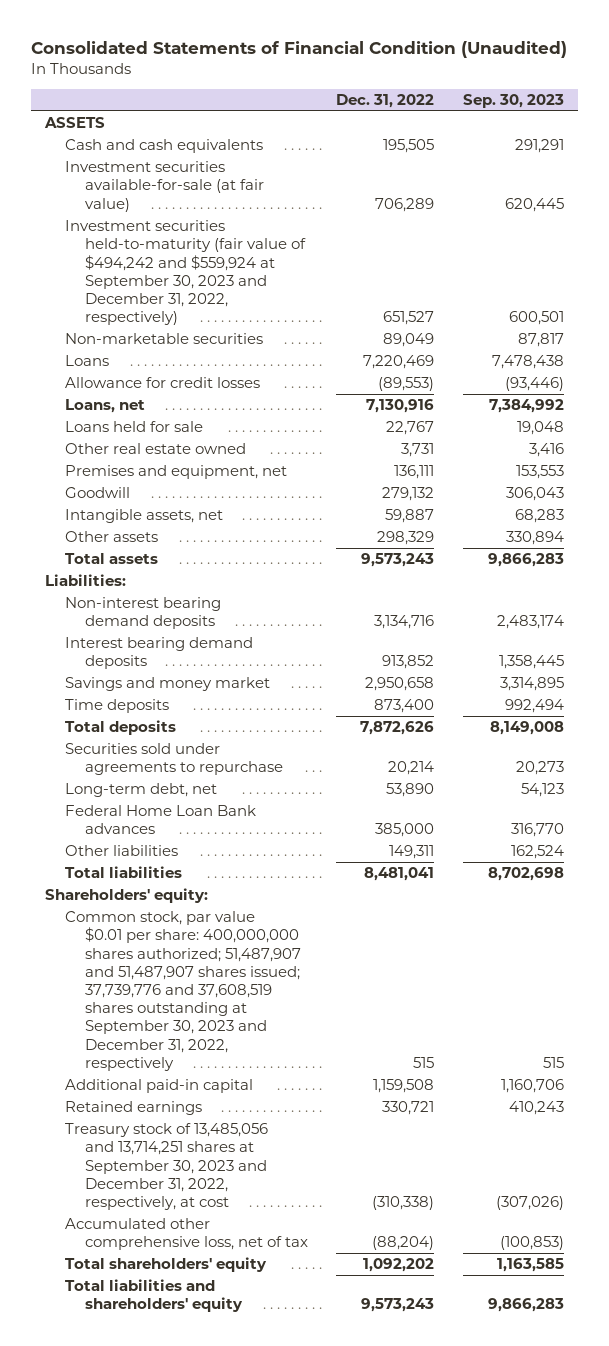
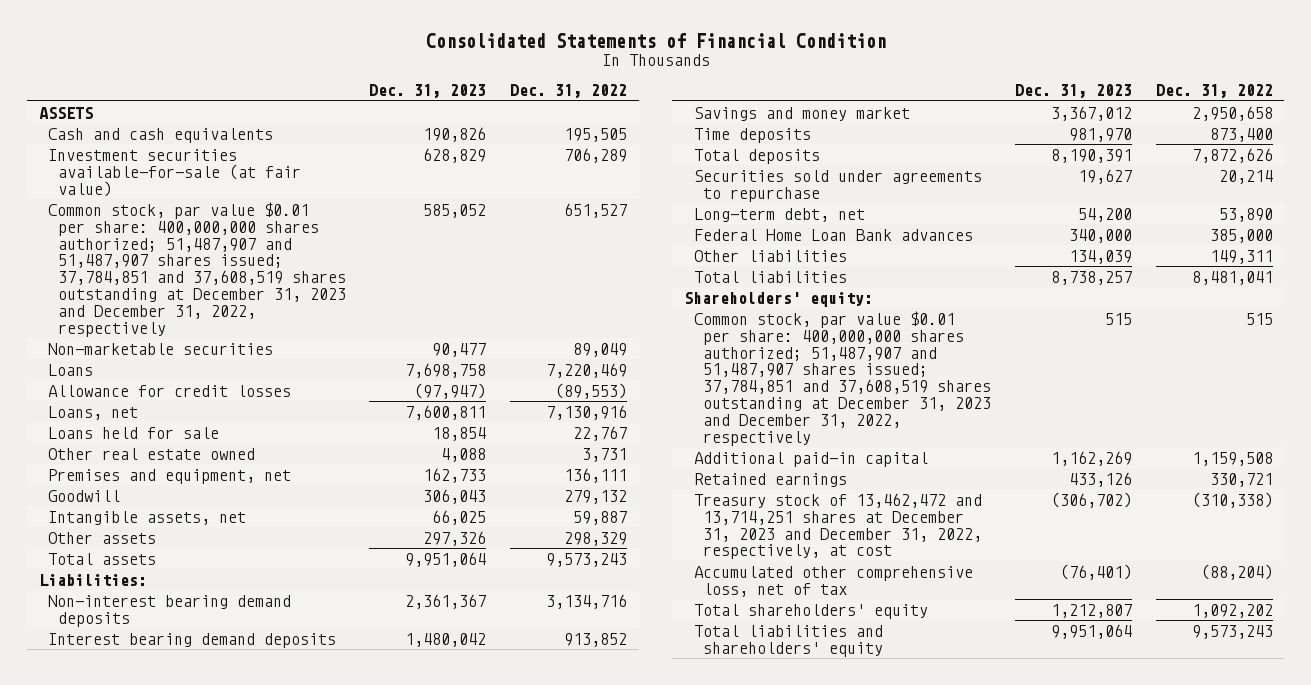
[30,40,567,58] Consolidated Statements of Financial Condition (Unaudited) -> [425,32,886,48] Consolidated Statements of Financial Condition
[462,93,564,108] Sep. 30, 2023 -> none
none -> [369,84,487,99] Dec. 31, 2023
[64,220,306,326] Investment securities held-to-maturity (fair value of $494,242 and $559,924 at September 30, 2023 and December 31, 2022, respectively) -> [48,201,346,337] Common stock, par value $0.01 per share: 400,000,000 shares authorized; 51,487,907 and 51,487,907 shares issued; 37,784,851 and 37,608,519 shares outstanding at December 31, 2023 and December 31, 2022, respectively
[64,911,301,1071] Common stock, par value $0.01 per share: 400,000,000 shares authorized; 51,487,907 and 51,487,907 shares issued; 37,739,776 and 37,608,519 shares outstanding at September 30, 2023 and December 31, 2022, respectively -> [693,310,992,446] Common stock, par value $0.01 per share: 400,000,000 shares authorized; 51,487,907 and 51,487,907 shares issued; 37,784,851 and 37,608,519 shares outstanding at December 31, 2023 and December 31, 2022, respectively
[64,1123,268,1211] Treasury stock of 13,485,056 and 13,714,251 shares at September 30, 2023 and December 31, 2022, respectively, at cost -> [693,492,983,560] Treasury stock of 13,462,472 and 13,714,251 shares at December 31, 2023 and December 31, 2022, respectively, at cost

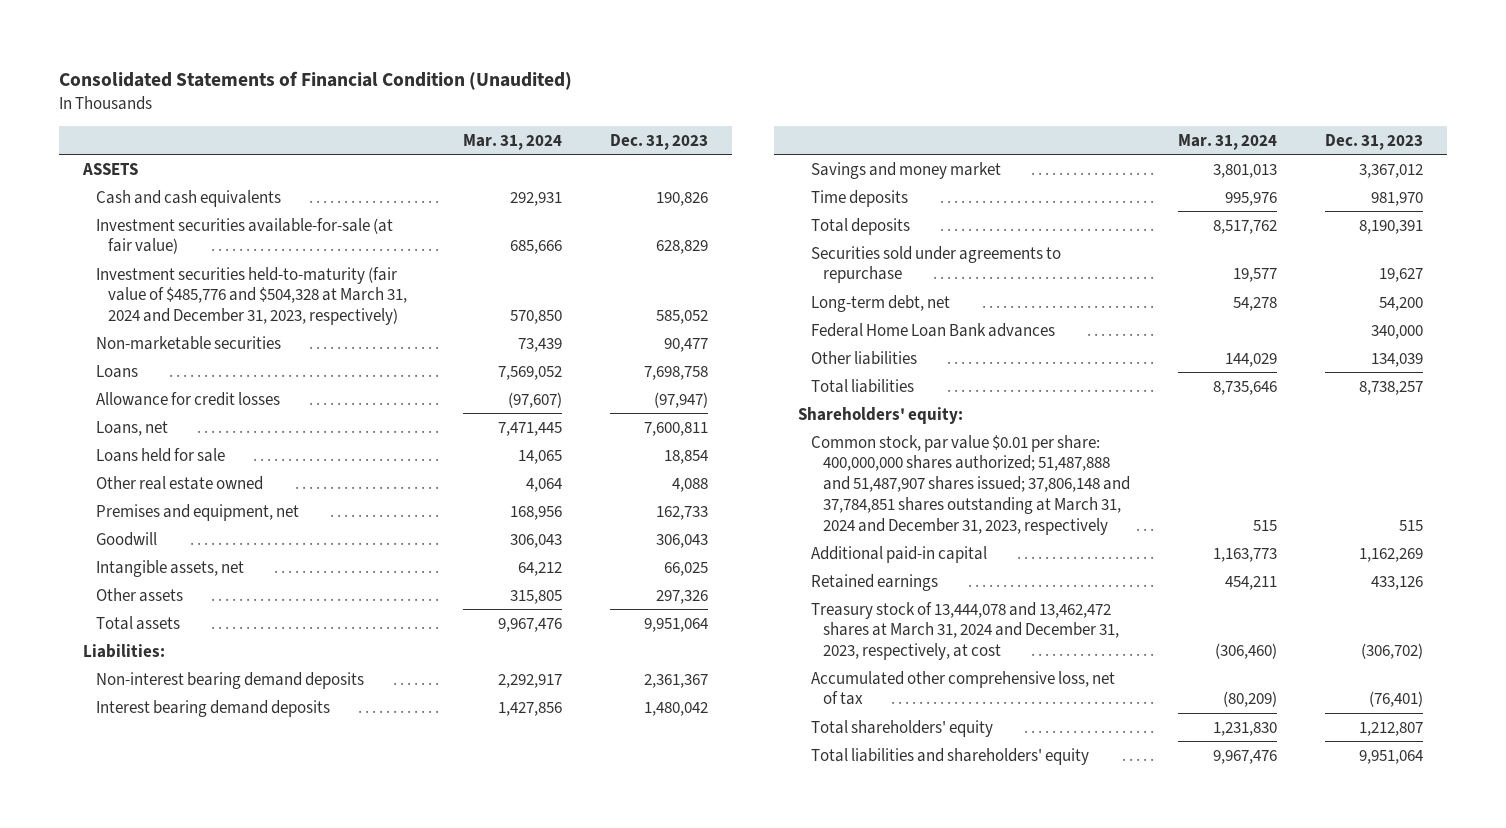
[425,32,886,48] Consolidated Statements of Financial Condition -> [59,70,573,90] Consolidated Statements of Financial Condition (Unaudited)
[510,84,628,99] Dec. 31, 2022 -> none
none -> [463,133,563,150] Mar. 31, 2024
[48,201,346,337] Common stock, par value $0.01 per share: 400,000,000 shares authorized; 51,487,907 and 51,487,907 shares issued; 37,784,851 and 37,608,519 shares outstanding at December 31, 2023 and December 31, 2022, respectively -> [95,266,408,326] Investment securities held-to-maturity (fair value of $485,776 and $504,328 at March 31, 2024 and December 31, 2023, respectively)
[693,310,992,446] Common stock, par value $0.01 per share: 400,000,000 shares authorized; 51,487,907 and 51,487,907 shares issued; 37,784,851 and 37,608,519 shares outstanding at December 31, 2023 and December 31, 2022, respectively -> [810,434,1131,535] Common stock, par value $0.01 per share: 400,000,000 shares authorized; 51,487,888 and 51,487,907 shares issued; 37,806,148 and 37,784,851 shares outstanding at March 31, 2024 and December 31, 2023, respectively
[693,492,983,560] Treasury stock of 13,462,472 and 13,714,251 shares at December 31, 2023 and December 31, 2022, respectively, at cost -> [810,601,1120,661] Treasury stock of 13,444,078 and 13,462,472 shares at March 31, 2024 and December 31, 2023, respectively, at cost

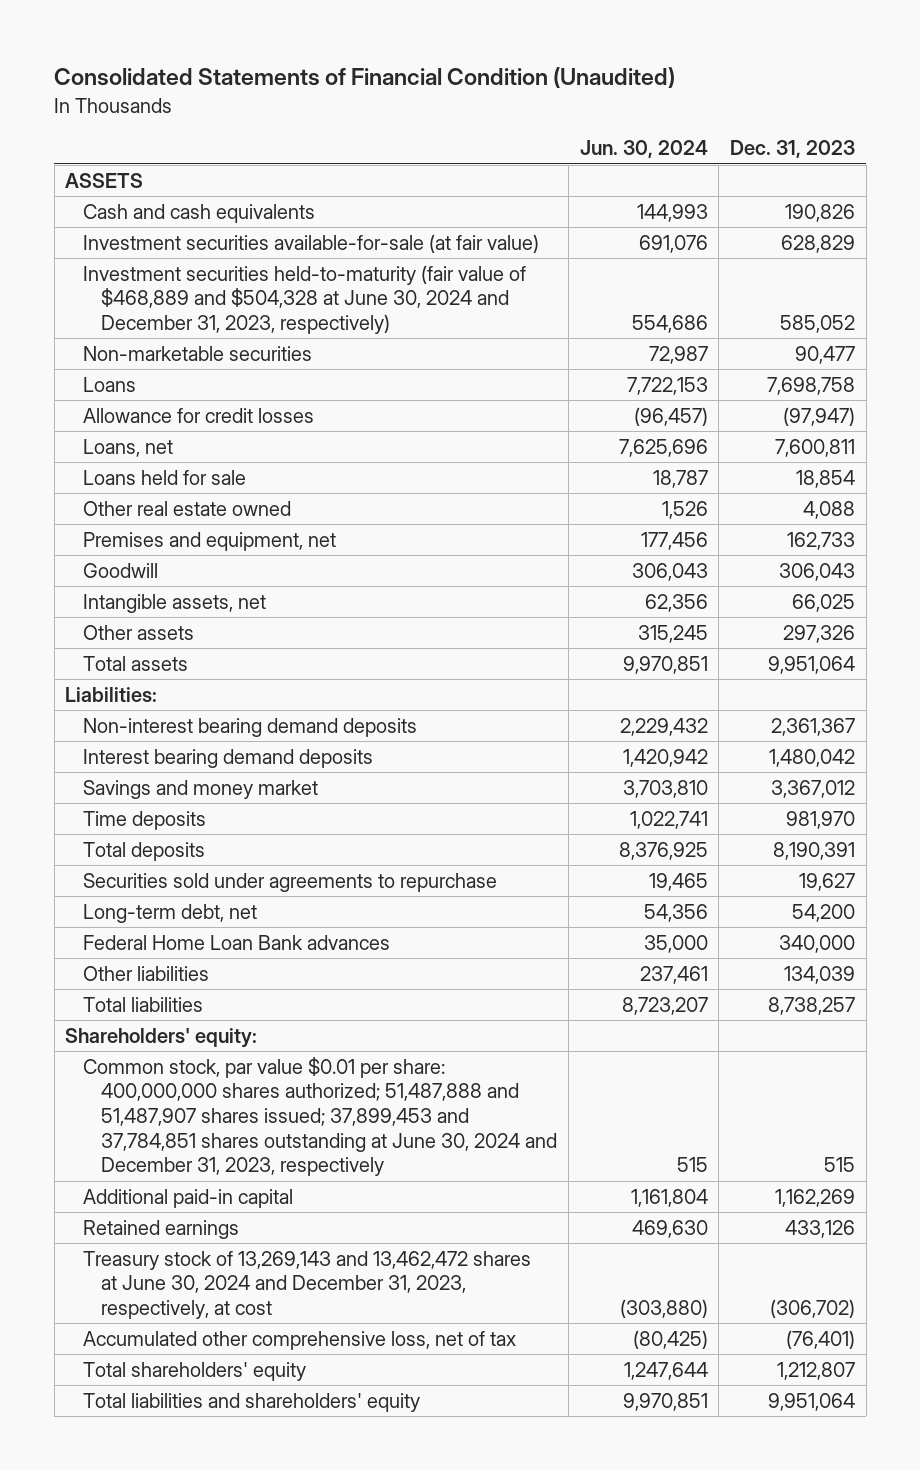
[463,133,563,150] Mar. 31, 2024 -> none
none -> [579,140,708,159] Jun. 30, 2024
[95,266,408,326] Investment securities held-to-maturity (fair value of $485,776 and $504,328 at March 31, 2024 and December 31, 2023, respectively) -> [83,264,527,335] Investment securities held-to-maturity (fair value of $468,889 and $504,328 at June 30, 2024 and December 31, 2023, respectively)
[810,434,1131,535] Common stock, par value $0.01 per share: 400,000,000 shares authorized; 51,487,888 and 51,487,907 shares issued; 37,806,148 and 37,784,851 shares outstanding at March 31, 2024 and December 31, 2023, respectively -> [83,1056,558,1177] Common stock, par value $0.01 per share: 400,000,000 shares authorized; 51,487,888 and 51,487,907 shares issued; 37,899,453 and 37,784,851 shares outstanding at June 30, 2024 and December 31, 2023, respectively
[810,601,1120,661] Treasury stock of 13,444,078 and 13,462,472 shares at March 31, 2024 and December 31, 2023, respectively, at cost -> [83,1250,532,1320] Treasury stock of 13,269,143 and 13,462,472 shares at June 30, 2024 and December 31, 2023, respectively, at cost

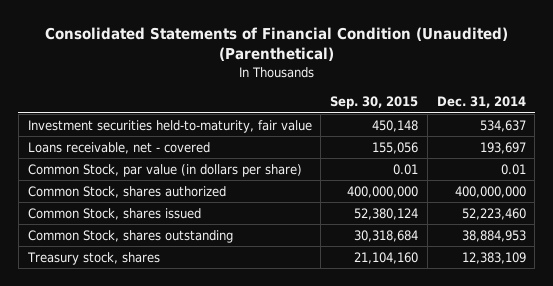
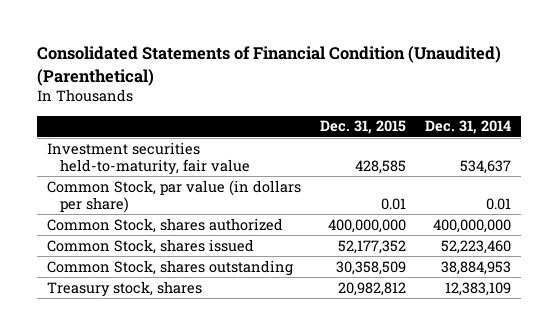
[330,96,419,110] Sep. 30, 2015 -> none
none -> [319,120,406,135] Dec. 31, 2015
[27,142,210,155] Loans receivable, net - covered -> none

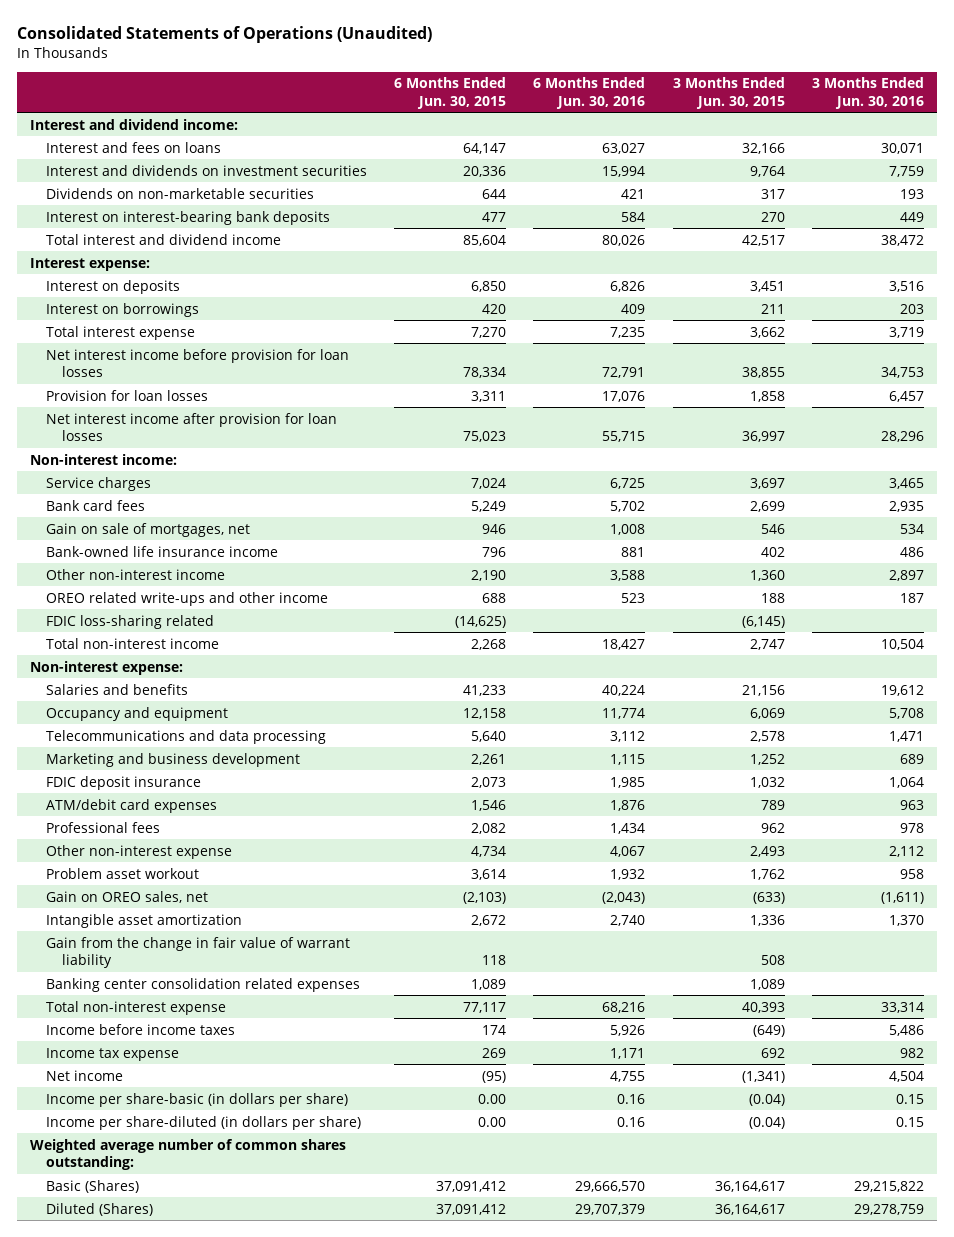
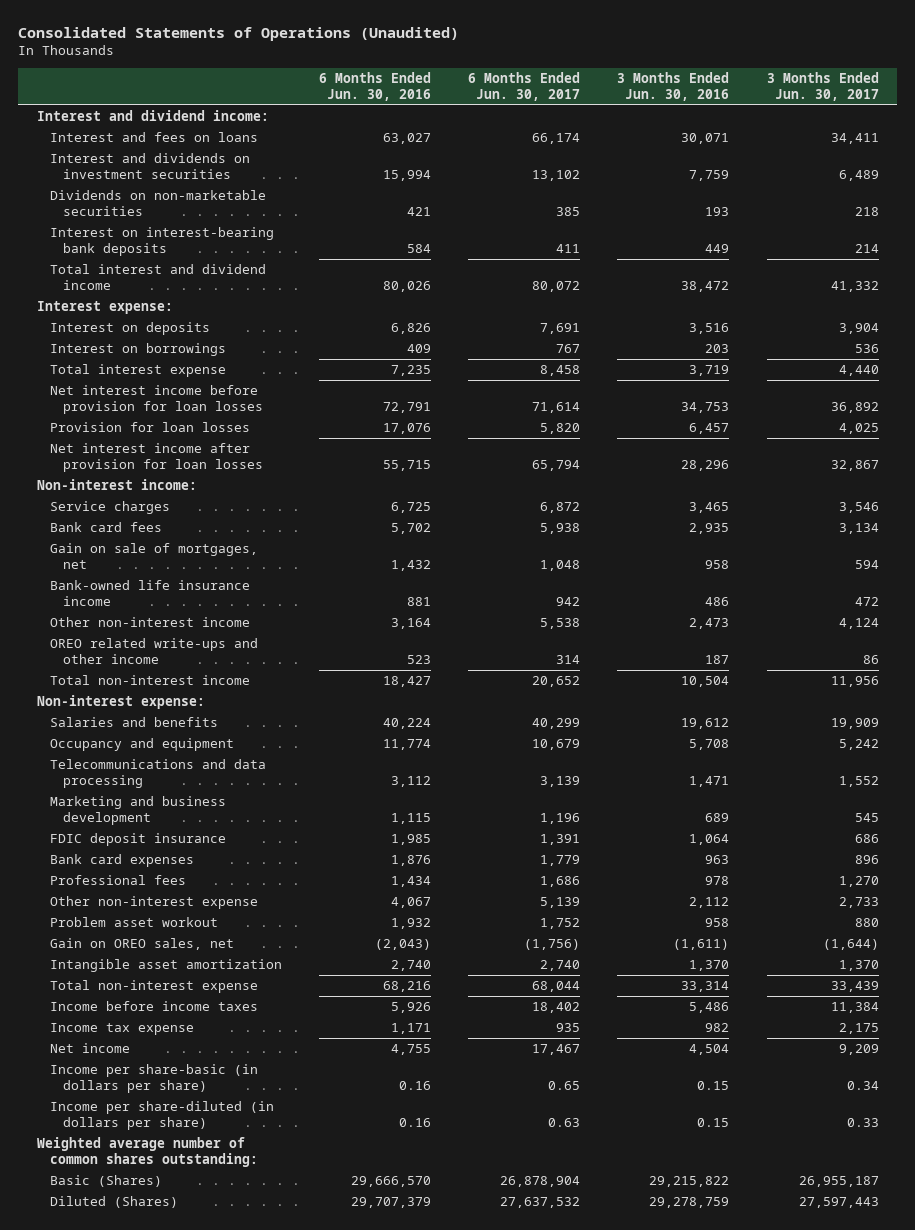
[394,77,507,109] 6 Months Ended Jun. 30, 2015 -> none
[672,77,785,109] 3 Months Ended Jun. 30, 2015 -> none
none -> [468,72,581,101] 6 Months Ended Jun. 30, 2017
none -> [766,72,879,101] 3 Months Ended Jun. 30, 2017
[610,523,646,535] 1,008 -> [391,559,432,571] 1,432
[899,523,924,534] 534 -> [705,559,730,569] 958
[610,569,646,581] 3,588 -> [391,618,432,630] 3,164
[888,569,924,581] 2,897 -> [689,618,730,630] 2,473
[45,614,214,629] FDIC loss-sharing related -> none
[45,798,217,813] ATM/debit card expenses -> [49,854,194,868] Bank card expenses
[45,936,350,969] Gain from the change in fair value of warrant liability -> none
[45,977,360,992] Banking center consolidation related expenses -> none

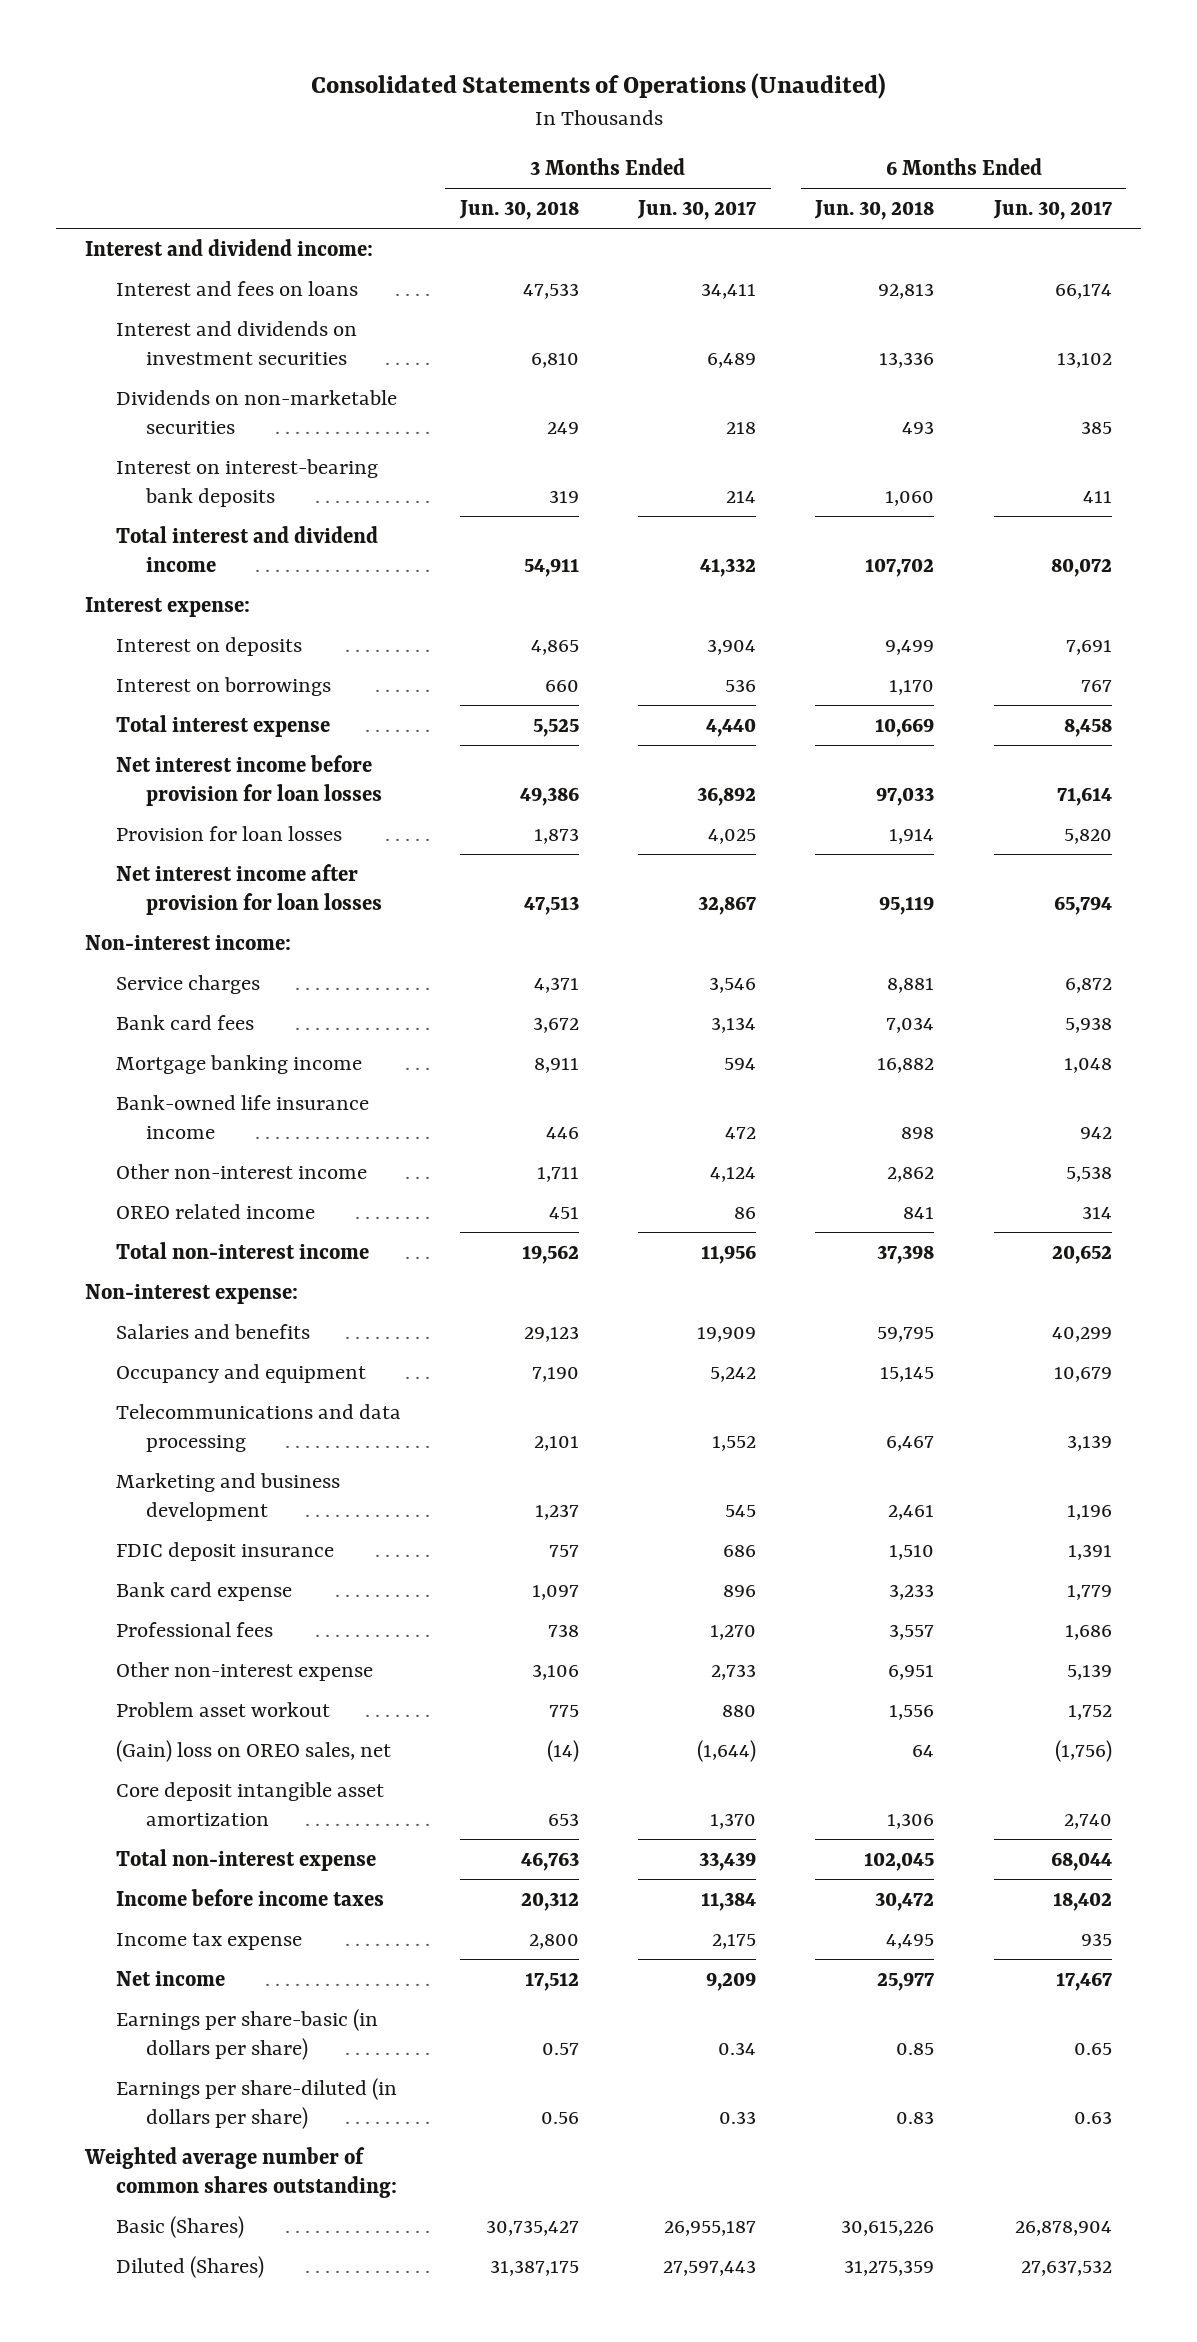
[319,72,432,101] 6 Months Ended Jun. 30, 2016 -> none
[617,72,730,101] 3 Months Ended Jun. 30, 2016 -> none
none -> [459,200,580,221] Jun. 30, 2018
none -> [814,200,935,221] Jun. 30, 2018
[49,543,258,569] Gain on sale of mortgages, net -> [115,1054,362,1074] Mortgage banking income
[49,638,258,664] OREO related write-ups and other income -> [115,1203,315,1219] OREO related income
[49,854,194,868] Bank card expenses -> [115,1581,292,1601] Bank card expense
[49,938,234,951] Gain on OREO sales, net -> [115,1739,391,1762] (Gain) loss on OREO sales, net
[49,959,282,973] Intangible asset amortization -> [115,1781,384,1826] Core deposit intangible asset amortization
[49,1064,258,1093] Income per share-basic (in dollars per share) -> [115,2008,378,2060] Earnings per share-basic (in dollars per share)
[49,1101,274,1130] Income per share-diluted (in dollars per share) -> [115,2077,397,2129] Earnings per share-diluted (in dollars per share)

